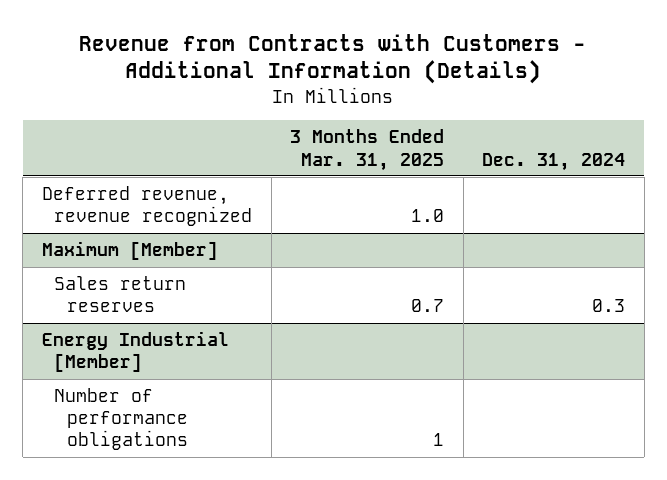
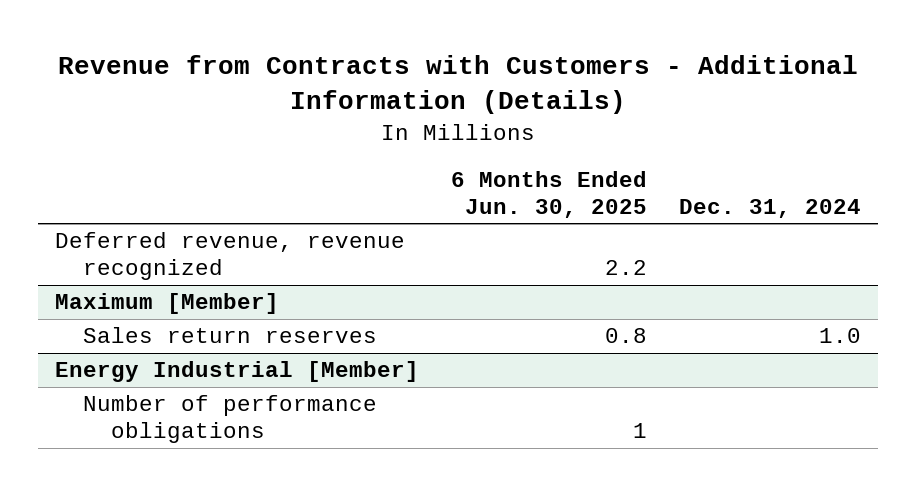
[290,129,445,171] 3 Months Ended Mar. 31, 2025 -> none
none -> [450,170,647,218] 6 Months Ended Jun. 30, 2025
[592,299,626,313] 0.3 -> [819,328,862,344] 1.0

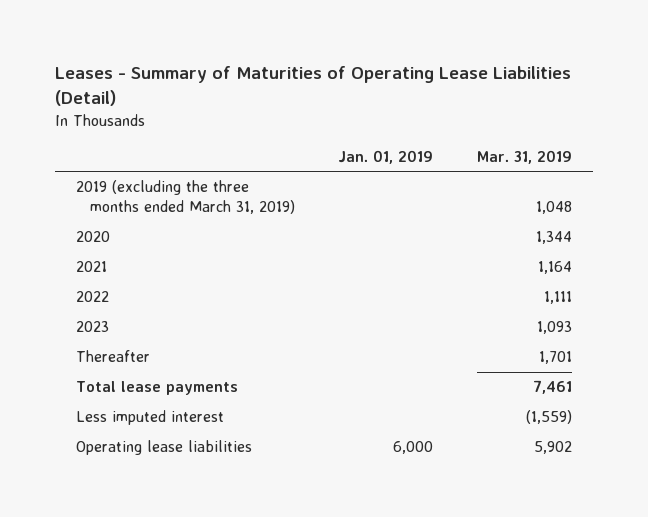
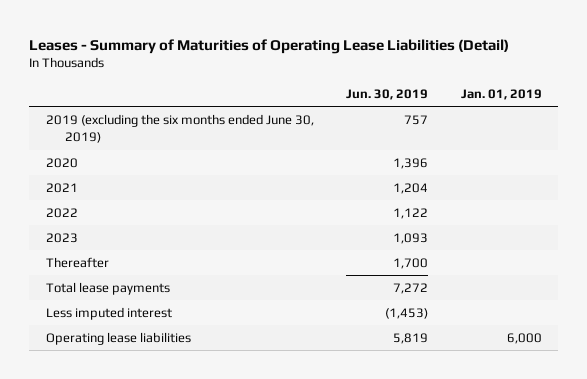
[476,149,572,164] Mar. 31, 2019 -> none
none -> [346,88,429,100] Jun. 30, 2019
[76,180,296,215] 2019 (excluding the three months ended March 31, 2019) -> [45,114,314,144] 2019 (excluding the six months ended June 30, 2019)

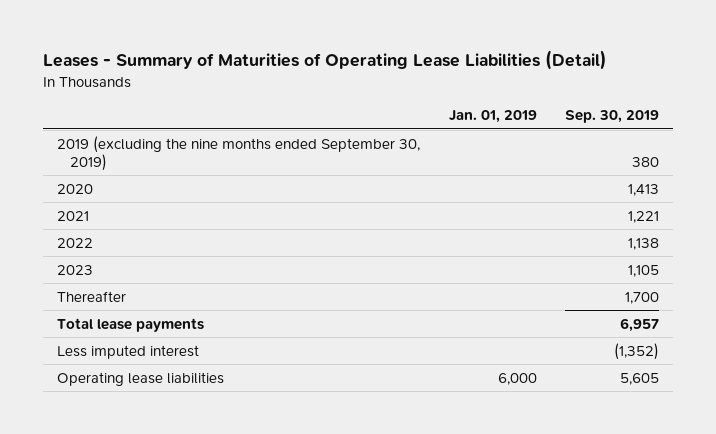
[346,88,429,100] Jun. 30, 2019 -> none
none -> [564,110,659,124] Sep. 30, 2019
[45,114,314,144] 2019 (excluding the six months ended June 30, 2019) -> [57,135,421,172] 2019 (excluding the nine months ended September 30, 2019)

